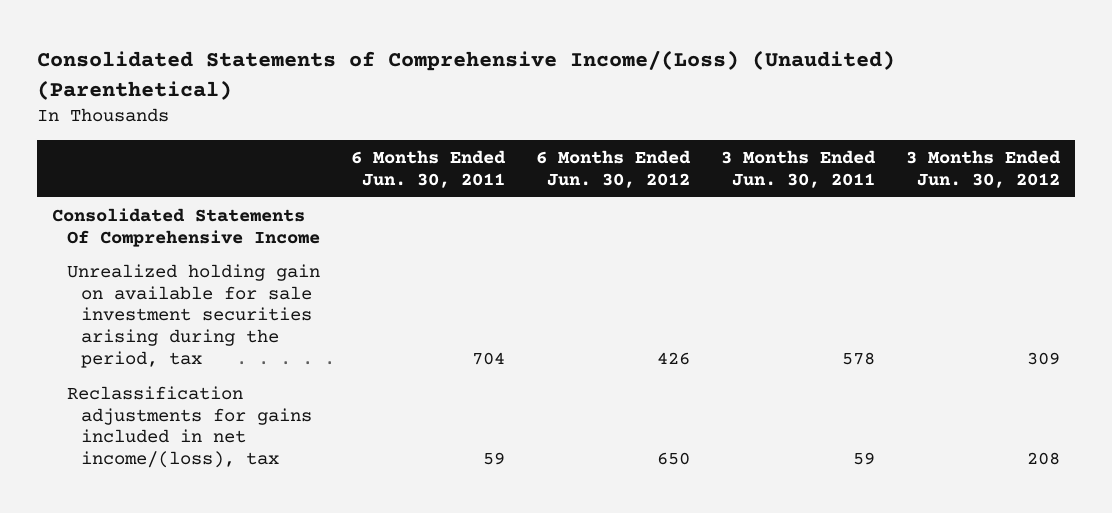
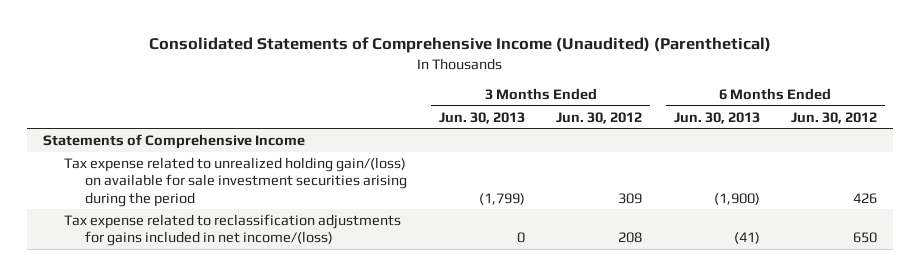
[36,50,895,100] Consolidated Statements of Comprehensive Income/(Loss) (Unaudited) (Parenthetical) -> [148,37,771,54] Consolidated Statements of Comprehensive Income (Unaudited) (Parenthetical)
[350,149,506,188] 6 Months Ended Jun. 30, 2011 -> none
[720,149,876,188] 3 Months Ended Jun. 30, 2011 -> none
none -> [438,111,525,124] Jun. 30, 2013
none -> [673,111,760,124] Jun. 30, 2013
[52,207,320,247] Consolidated Statements Of Comprehensive Income -> [42,134,305,150] Statements of Comprehensive Income
[66,263,320,369] Unrealized holding gain on available for sale investment securities arising during the period, tax -> [63,157,408,207] Tax expense related to unrealized holding gain/(loss) on available for sale investment securities arising during the period
[66,385,313,469] Reclassification adjustments for gains included in net income/(loss), tax -> [63,214,401,247] Tax expense related to reclassification adjustments for gains included in net income/(loss)

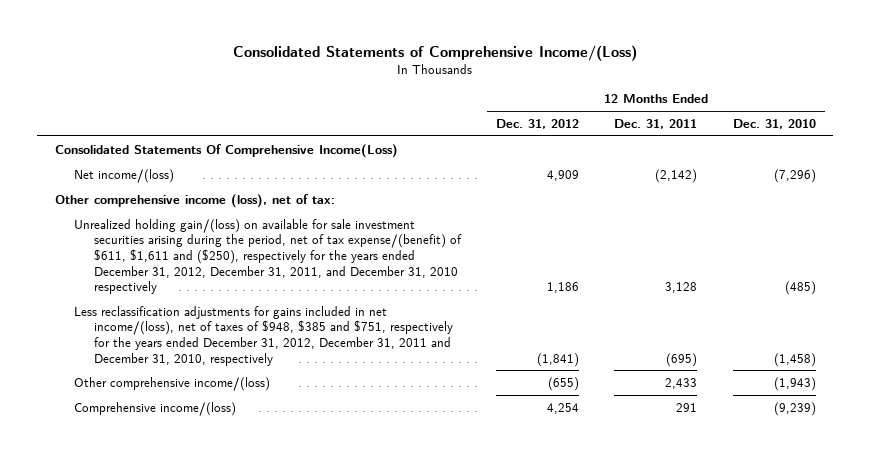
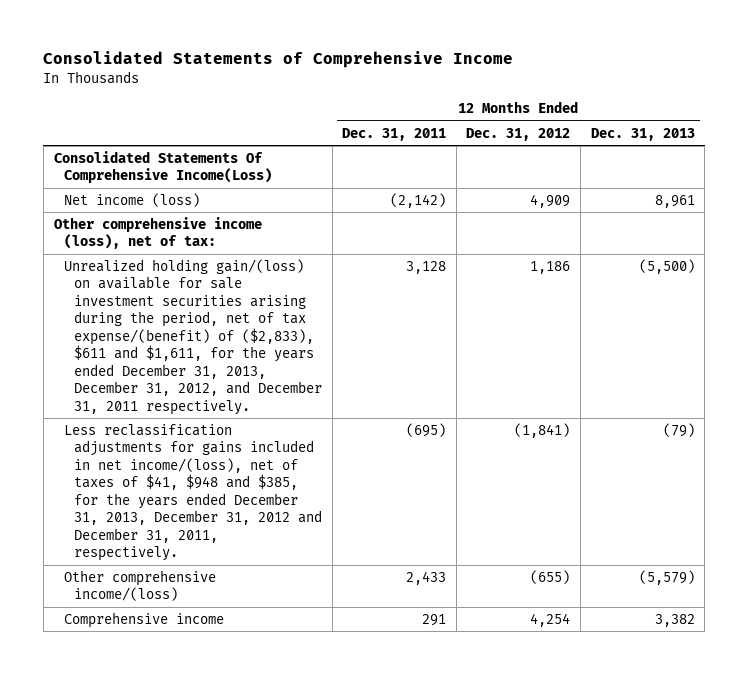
[233,44,638,61] Consolidated Statements of Comprehensive Income/(Loss) -> [43,51,514,69] Consolidated Statements of Comprehensive Income
[732,118,816,129] Dec. 31, 2010 -> none
none -> [590,127,695,141] Dec. 31, 2013
[74,168,175,183] Net income/(loss) -> [63,192,200,207] Net income (loss)
[74,218,462,295] Unrealized holding gain/(loss) on available for sale investment securities arising during the period, net of tax expense/(benefit) of $611, $1,611 and ($250), respectively for the years ended December 31, 2012, December 31, 2011, and December 31, 2010 respectively -> [63,258,322,415] Unrealized holding gain/(loss) on available for sale investment securities arising during the period, net of tax expense/(benefit) of ($2,833), $611 and $1,611, for the years ended December 31, 2013, December 31, 2012, and December 31, 2011 respectively.
[74,305,453,366] Less reclassification adjustments for gains included in net income/(loss), net of taxes of $948, $385 and $751, respectively for the years ended December 31, 2012, December 31, 2011 and December 31, 2010, respectively -> [63,423,322,562] Less reclassification adjustments for gains included in net income/(loss), net of taxes of $41, $948 and $385, for the years ended December 31, 2013, December 31, 2012 and December 31, 2011, respectively.
[74,401,237,416] Comprehensive income/(loss) -> [63,611,224,628] Comprehensive income

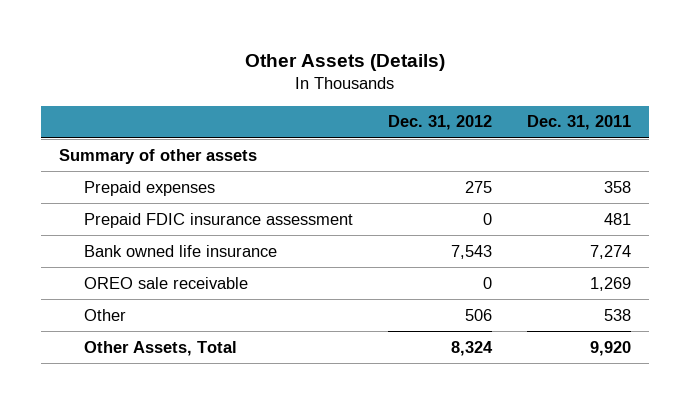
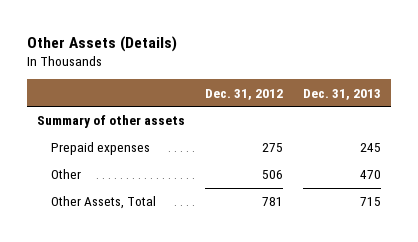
[527,115,632,131] Dec. 31, 2011 -> none
none -> [303,88,382,100] Dec. 31, 2013
[84,212,354,228] Prepaid FDIC insurance assessment -> none
[84,244,278,257] Bank owned life insurance -> none
[84,276,249,289] OREO sale receivable -> none
[451,340,494,356] 8,324 -> [261,197,283,207] 781

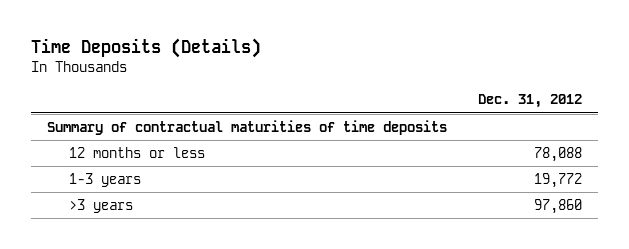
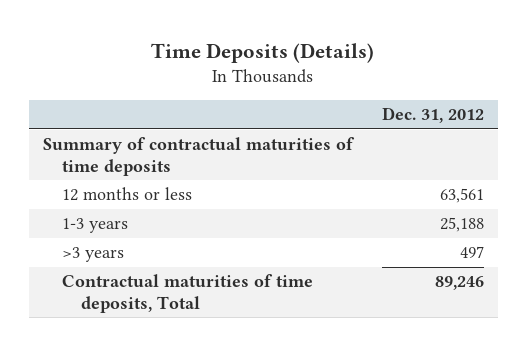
[534,147,583,163] 78,088 -> [439,188,484,204] 63,561
[534,173,583,189] 19,772 -> [439,217,484,233] 25,188
[534,199,583,215] 97,860 -> [459,246,484,259] 497
none -> [62,274,314,313] Contractual maturities of time deposits, Total

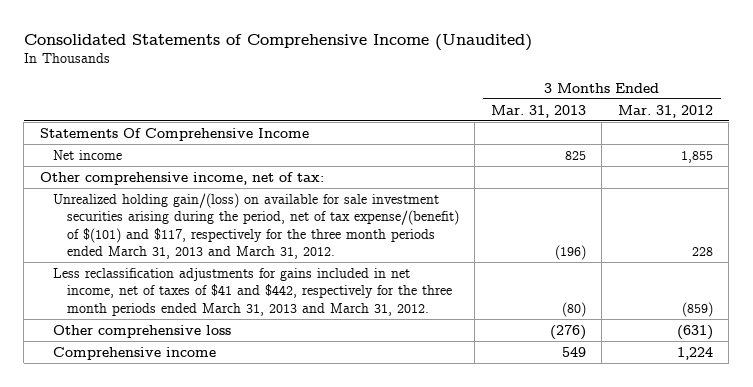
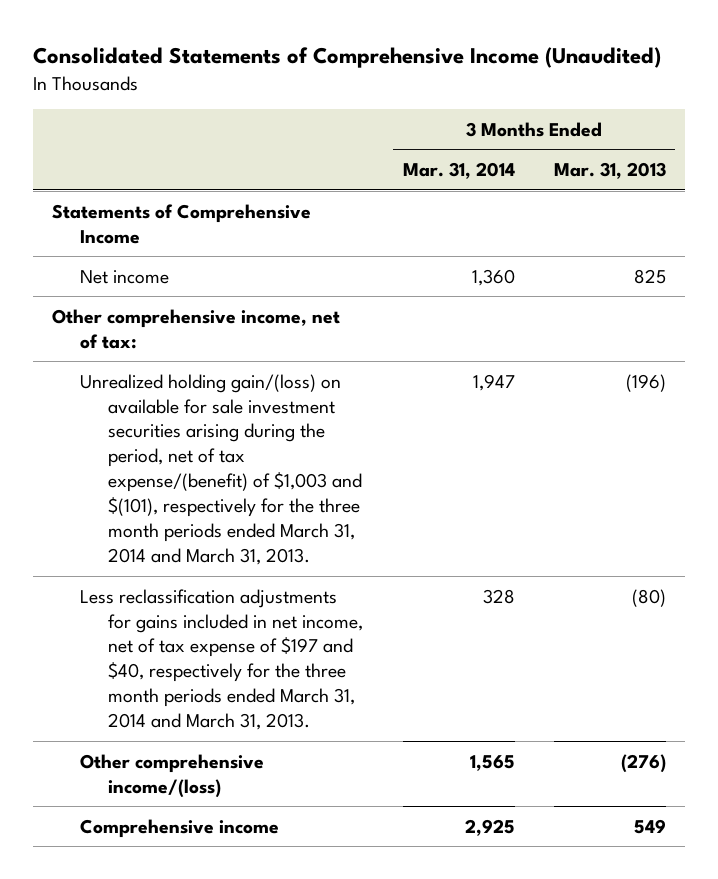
[617,104,713,118] Mar. 31, 2012 -> none
none -> [402,162,515,180] Mar. 31, 2014
[39,127,309,141] Statements Of Comprehensive Income -> [52,203,312,244] Statements of Comprehensive Income
[53,192,460,259] Unrealized holding gain/(loss) on available for sale investment securities arising during the period, net of tax expense/(benefit) of $(101) and $117, respectively for the three month periods ended March 31, 2013 and March 31, 2012. -> [80,373,363,566] Unrealized holding gain/(loss) on available for sale investment securities arising during the period, net of tax expense/(benefit) of $1,003 and $(101), respectively for the three month periods ended March 31, 2014 and March 31, 2013.
[53,267,453,316] Less reclassification adjustments for gains included in net income, net of taxes of $41 and $442, respectively for the three month periods ended March 31, 2013 and March 31, 2012. -> [80,588,364,731] Less reclassification adjustments for gains included in net income, net of tax expense of $197 and $40, respectively for the three month periods ended March 31, 2014 and March 31, 2013.
[53,324,232,338] Other comprehensive loss -> [80,753,265,798] Other comprehensive income/(loss)

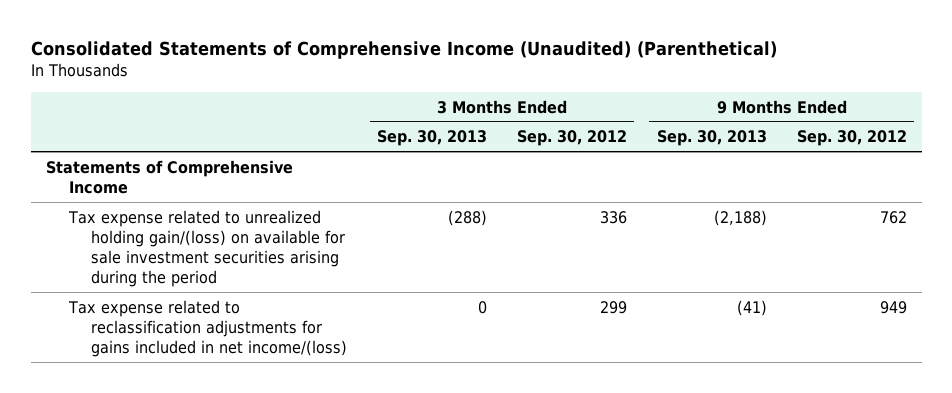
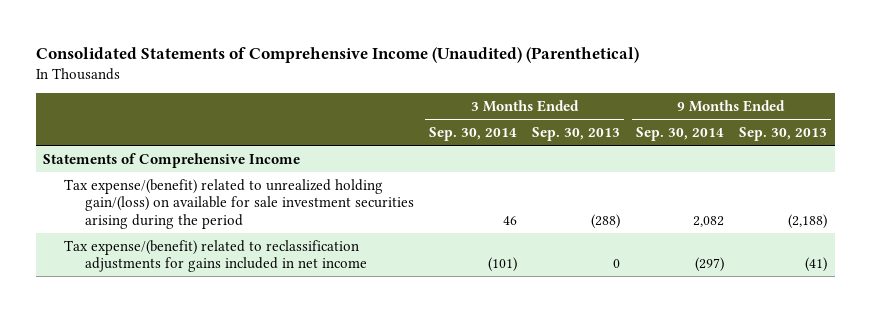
[517,130,628,147] Sep. 30, 2012 -> none
[796,130,907,147] Sep. 30, 2012 -> none
none -> [429,126,518,141] Sep. 30, 2014
none -> [635,126,724,141] Sep. 30, 2014
[67,209,346,288] Tax expense related to unrealized holding gain/(loss) on available for sale investment securities arising during the period -> [64,178,414,229] Tax expense/(benefit) related to unrealized holding gain/(loss) on available for sale investment securities arising during the period
[67,299,348,357] Tax expense related to reclassification adjustments for gains included in net income/(loss) -> [64,239,367,273] Tax expense/(benefit) related to reclassification adjustments for gains included in net income

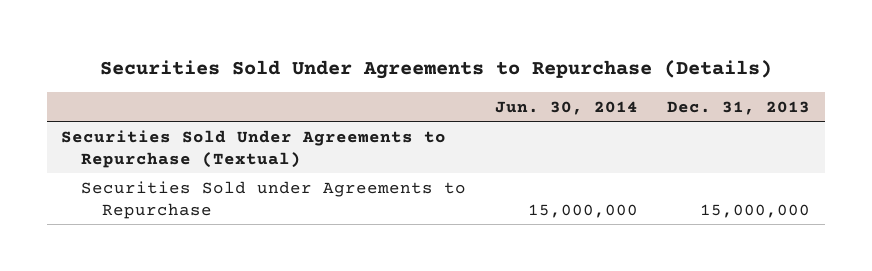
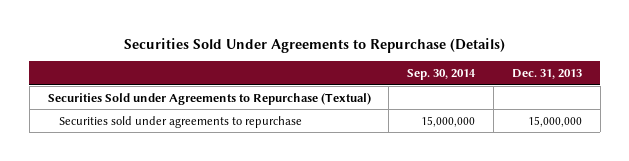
[495,100,639,115] Jun. 30, 2014 -> none
none -> [407,68,477,80] Sep. 30, 2014
[61,129,447,168] Securities Sold Under Agreements to Repurchase (Textual) -> [47,92,371,105] Securities Sold under Agreements to Repurchase (Textual)
[81,180,467,219] Securities Sold under Agreements to Repurchase -> [58,115,302,128] Securities sold under agreements to repurchase

